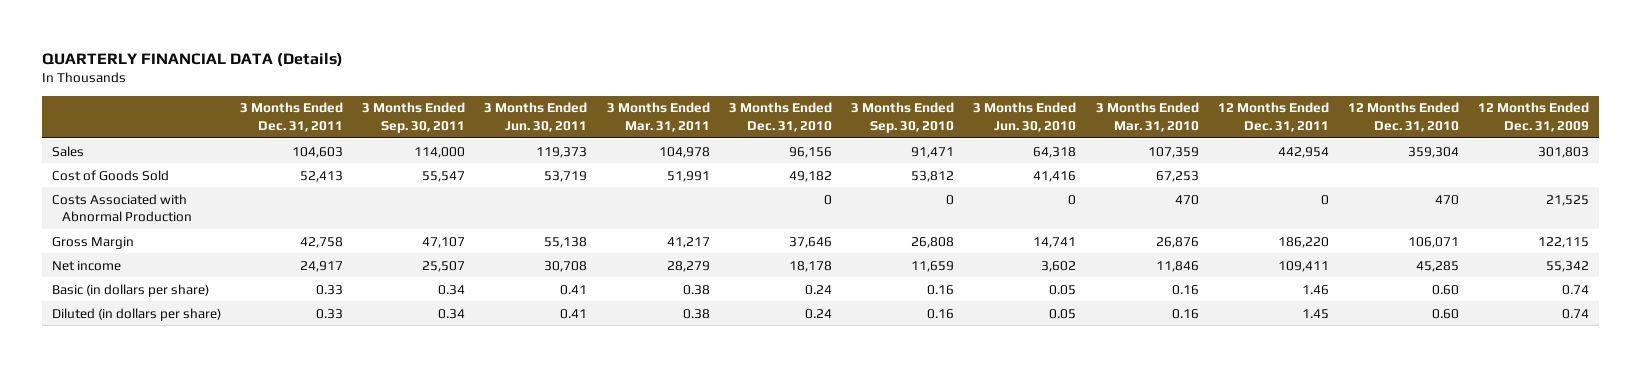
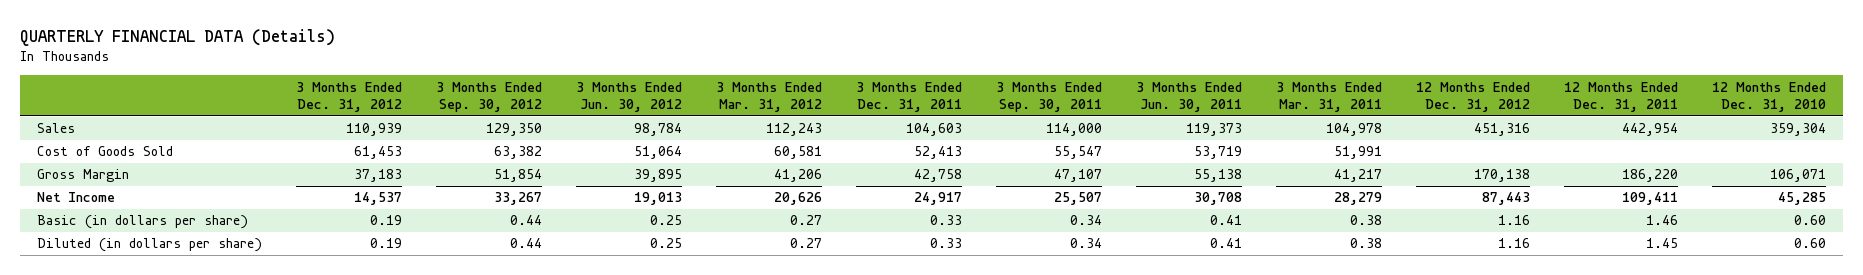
[728,102,832,133] 3 Months Ended Dec. 31, 2010 -> none
[851,102,955,134] 3 Months Ended Sep. 30, 2010 -> none
[973,102,1077,133] 3 Months Ended Jun. 30, 2010 -> none
[1095,102,1199,133] 3 Months Ended Mar. 31, 2010 -> none
[1478,102,1590,133] 12 Months Ended Dec. 31, 2009 -> none
none -> [296,81,403,113] 3 Months Ended Dec. 31, 2012
none -> [436,81,543,113] 3 Months Ended Sep. 30, 2012
none -> [576,81,683,113] 3 Months Ended Jun. 30, 2012
none -> [716,81,823,113] 3 Months Ended Mar. 31, 2012
none -> [1416,81,1531,113] 12 Months Ended Dec. 31, 2012
[51,193,192,223] Costs Associated with Abnormal Production -> none
[51,260,121,271] Net income -> [37,192,116,203] Net Income

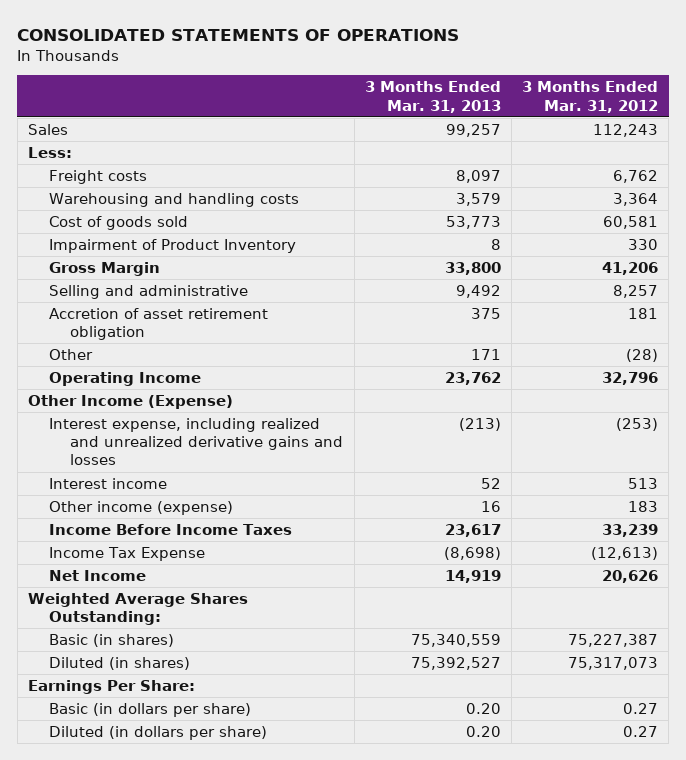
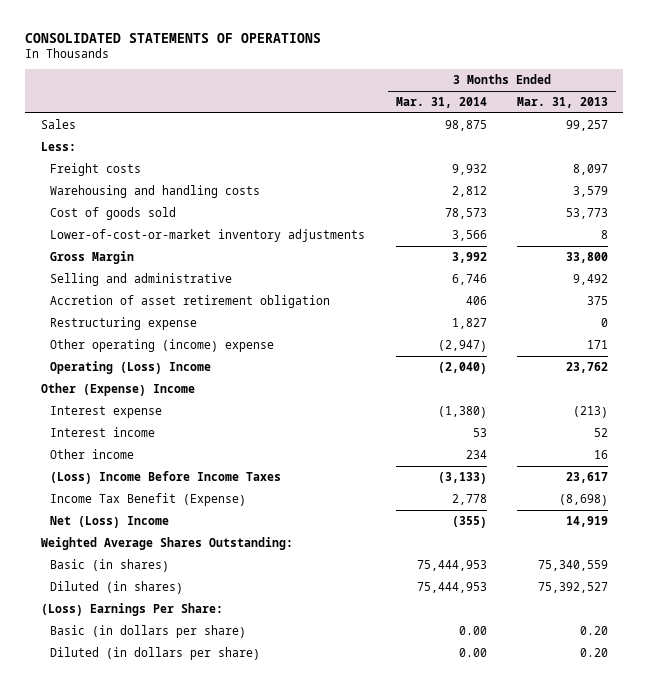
[522,81,659,113] 3 Months Ended Mar. 31, 2012 -> none
none -> [395,97,487,109] Mar. 31, 2014
[49,239,297,254] Impairment of Product Inventory -> none
none -> [50,228,366,242] Lower-of-cost-or-market inventory adjustments
none -> [50,316,198,330] Restructuring expense
[49,349,94,361] Other -> [50,338,275,352] Other operating (income) expense
[49,372,202,387] Operating Income -> [50,360,212,374] Operating (Loss) Income
[28,395,234,410] Other Income (Expense) -> [40,382,195,396] Other (Expense) Income
[49,418,344,466] Interest expense, including realized and unrealized derivative gains and losses -> [50,405,163,418] Interest expense
[49,501,234,516] Other income (expense) -> [50,448,135,459] Other income
[49,524,293,536] Income Before Income Taxes -> [50,470,282,484] (Loss) Income Before Income Taxes
[49,547,206,562] Income Tax Expense -> [50,492,247,506] Income Tax Benefit (Expense)
[49,570,147,582] Net Income -> [50,515,170,528] Net (Loss) Income
[28,680,196,695] Earnings Per Share: -> [40,602,223,616] (Loss) Earnings Per Share:

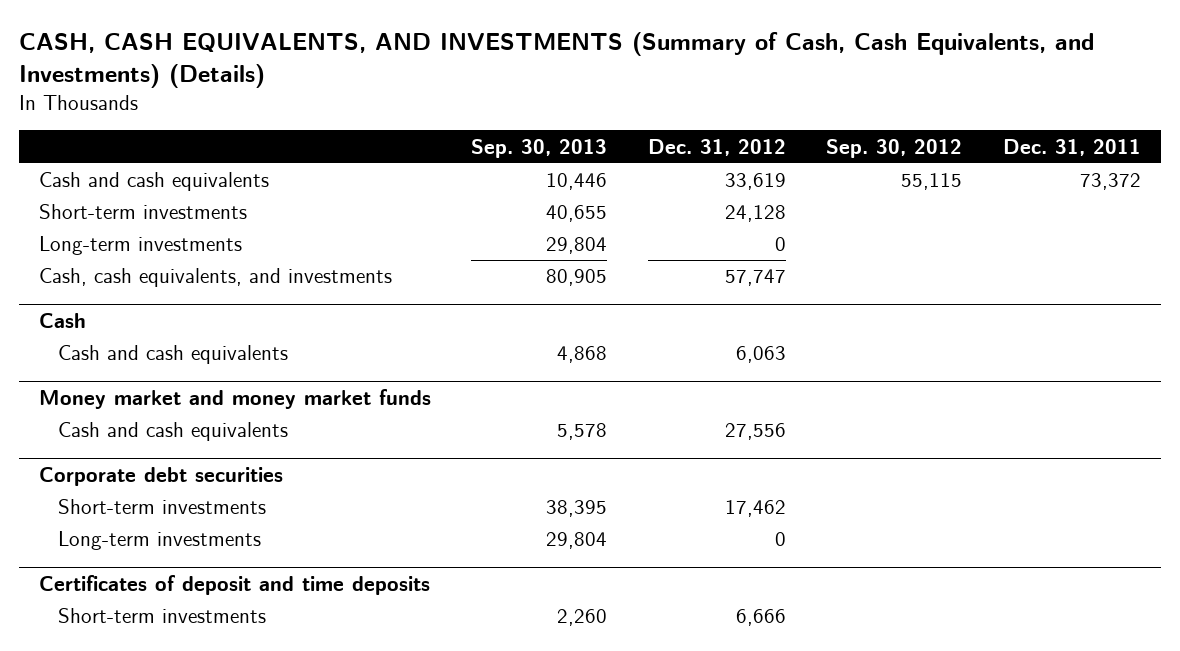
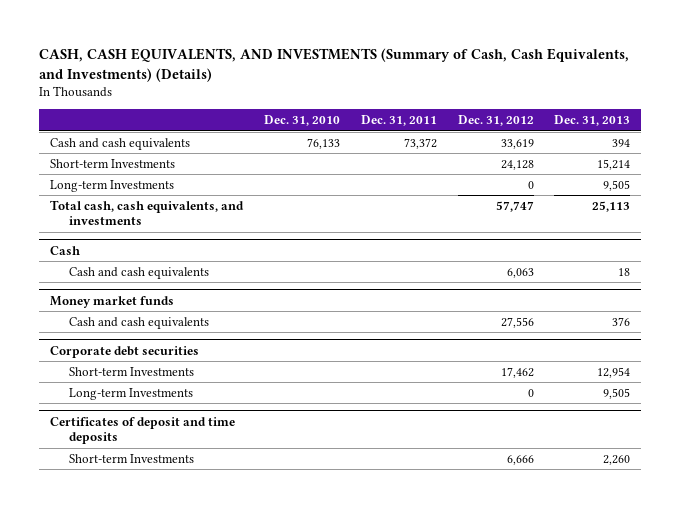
[471,138,608,158] Sep. 30, 2013 -> none
[826,138,963,158] Sep. 30, 2012 -> none
none -> [263,115,340,127] Dec. 31, 2010
none -> [554,115,631,127] Dec. 31, 2013
[38,204,247,220] Short-term investments -> [49,158,175,168] Short-term Investments
[38,236,242,256] Long-term investments -> [49,179,174,192] Long-term Investments
[38,268,392,288] Cash, cash equivalents, and investments -> [49,199,244,226] Total cash, cash equivalents, and investments
[38,389,431,410] Money market and money market funds -> [49,295,174,308] Money market funds
[57,499,266,515] Short-term investments -> [68,366,194,376] Short-term Investments
[57,531,261,551] Long-term investments -> [68,387,193,400] Long-term Investments
[57,608,266,624] Short-term investments -> [68,453,194,463] Short-term Investments

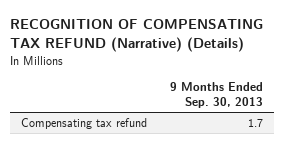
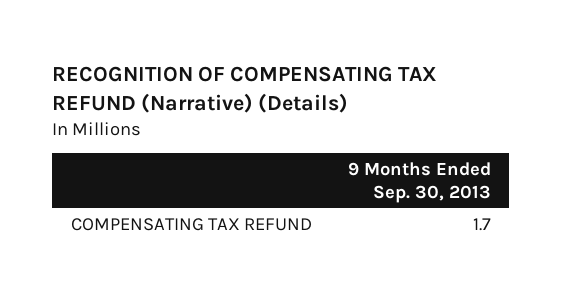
[21,118,148,130] Compensating tax refund -> [70,217,312,231] COMPENSATING TAX REFUND

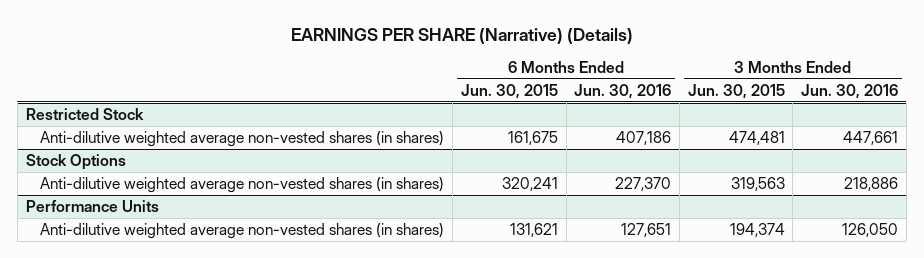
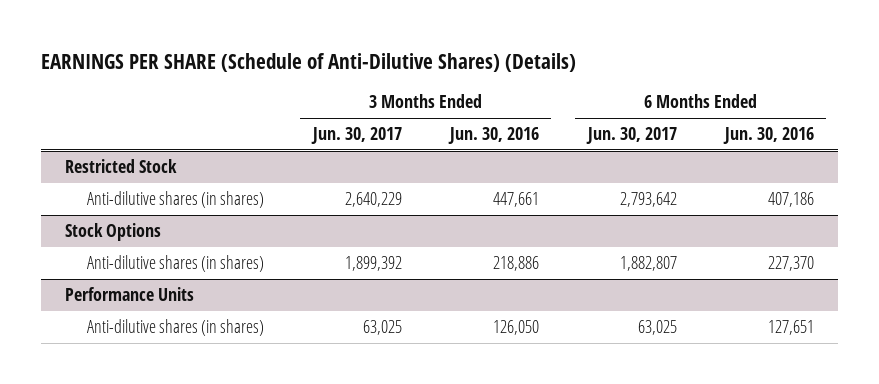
[290,28,633,45] EARNINGS PER SHARE (Narrative) (Details) -> [41,52,577,72] EARNINGS PER SHARE (Schedule of Anti-Dilutive Shares) (Details)
[460,83,558,99] Jun. 30, 2015 -> none
[687,83,785,99] Jun. 30, 2015 -> none
none -> [310,127,402,145] Jun. 30, 2017
none -> [585,127,677,145] Jun. 30, 2017
[40,130,445,147] Anti-dilutive weighted average non-vested shares (in shares) -> [87,191,265,209] Anti-dilutive shares (in shares)
[40,176,445,193] Anti-dilutive weighted average non-vested shares (in shares) -> [87,255,265,273] Anti-dilutive shares (in shares)
[40,222,445,239] Anti-dilutive weighted average non-vested shares (in shares) -> [87,319,265,337] Anti-dilutive shares (in shares)

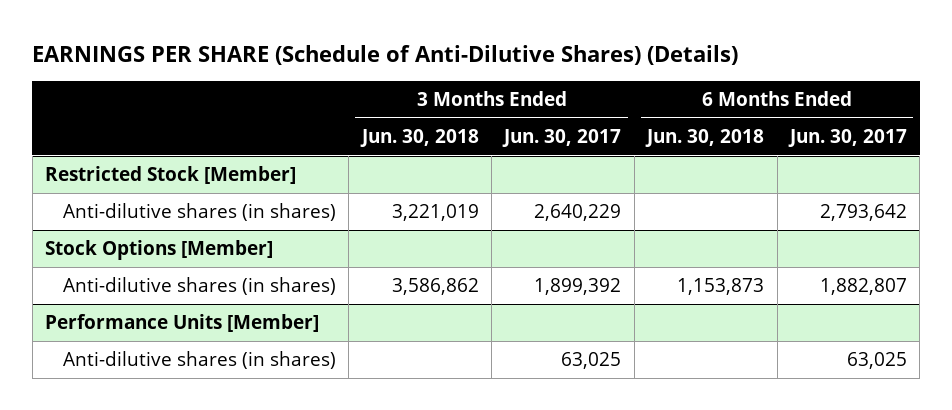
[448,127,540,145] Jun. 30, 2016 -> none
[723,127,815,145] Jun. 30, 2016 -> none
none -> [359,128,479,147] Jun. 30, 2018
none -> [645,128,765,147] Jun. 30, 2018
[65,159,178,174] Restricted Stock -> [44,166,296,185] Restricted Stock [Member]
[65,223,162,242] Stock Options -> [44,240,273,261] Stock Options [Member]
[65,287,195,302] Performance Units -> [44,314,319,333] Performance Units [Member]

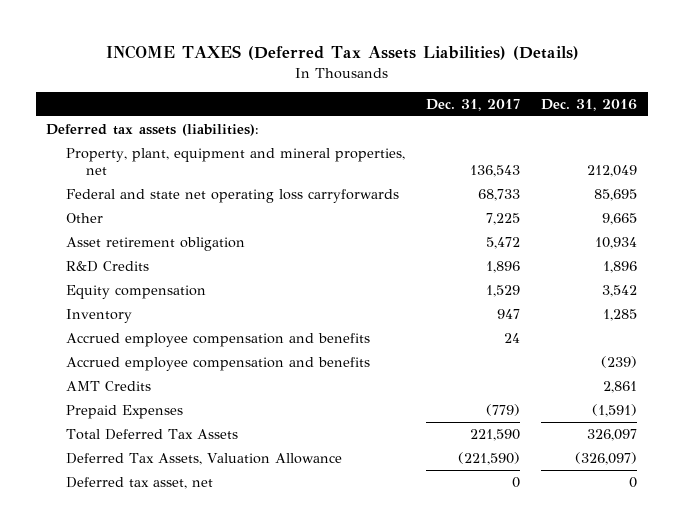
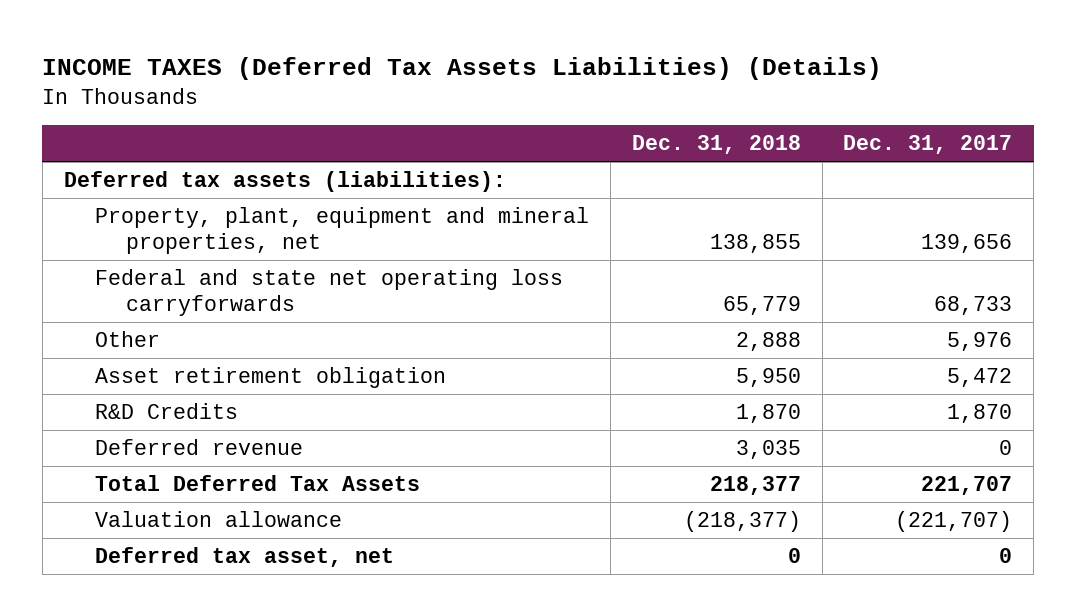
[541,98,638,111] Dec. 31, 2016 -> none
none -> [631,135,801,155] Dec. 31, 2018
[470,165,521,178] 136,543 -> [921,234,1013,254] 139,656
[486,212,521,225] 7,225 -> [947,331,1013,351] 5,976
[65,284,206,299] Equity compensation -> none
[65,308,132,323] Inventory -> none
[65,332,370,347] Accrued employee compensation and benefits -> none
[65,356,370,371] Accrued employee compensation and benefits -> none
[65,380,151,391] AMT Credits -> none
[65,404,183,419] Prepaid Expenses -> none
[486,260,521,273] 1,896 -> [947,403,1013,423] 1,870
none -> [94,438,303,455] Deferred revenue
[470,428,521,441] 221,590 -> [921,475,1013,495] 221,707
[65,452,342,465] Deferred Tax Assets, Valuation Allowance -> [94,510,342,527] Valuation allowance
[458,451,521,465] (221,590) -> [895,510,1013,532] (221,707)

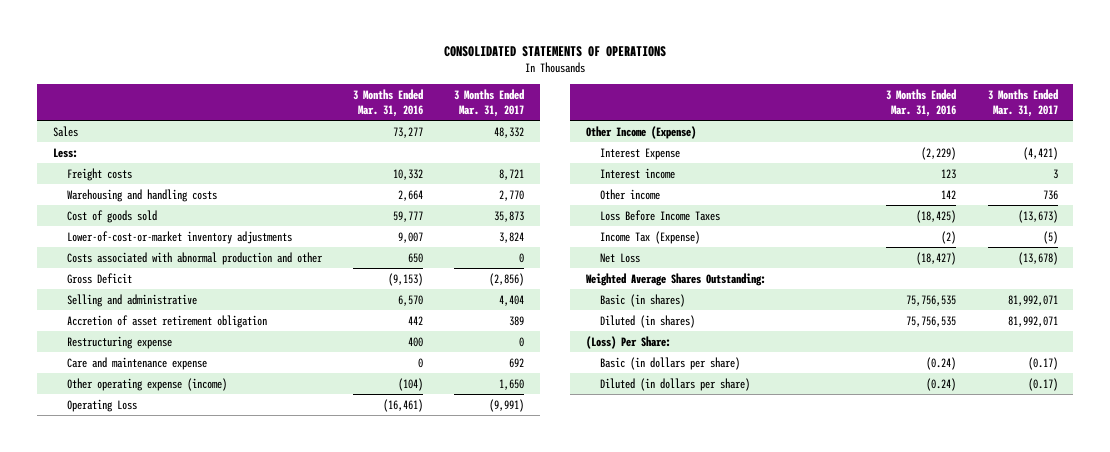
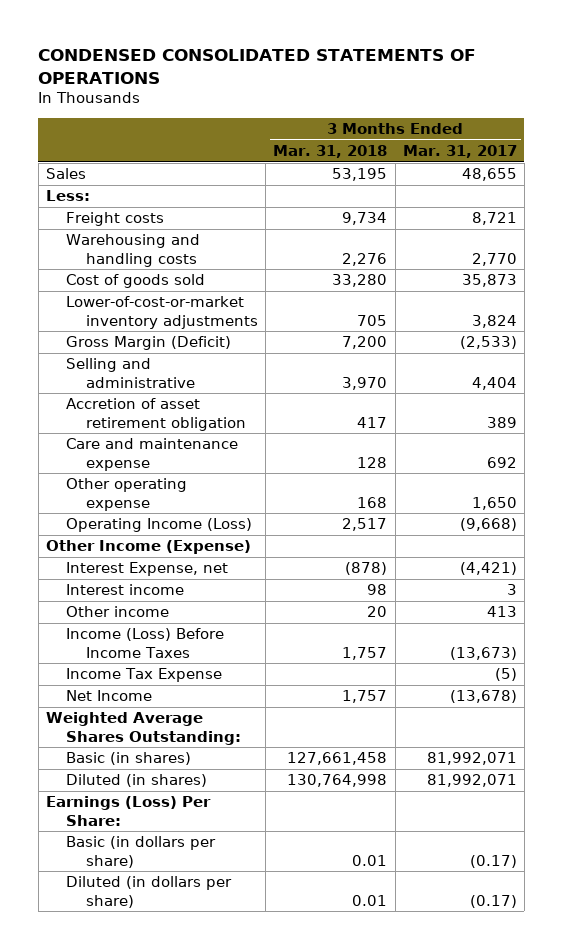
[444,45,667,57] CONSOLIDATED STATEMENTS OF OPERATIONS -> [38,48,477,84] CONDENSED CONSOLIDATED STATEMENTS OF OPERATIONS
[352,89,423,117] 3 Months Ended Mar. 31, 2016 -> none
none -> [273,145,388,159] Mar. 31, 2018
[494,126,525,138] 48,332 -> [461,168,517,182] 48,655
[66,251,323,265] Costs associated with abnormal production and other -> none
[66,272,132,284] Gross Deficit -> [65,336,231,351] Gross Margin (Deficit)
[489,272,525,286] (2,856) -> [459,336,517,350] (2,533)
[66,335,172,349] Restructuring expense -> none
[66,377,227,391] Other operating expense (income) -> [65,478,187,511] Other operating expense
[66,398,137,412] Operating Loss -> [65,518,252,533] Operating Income (Loss)
[489,398,525,412] (9,991) -> [459,518,517,532] (9,668)
[599,147,680,160] Interest Expense -> [65,562,228,577] Interest Expense, net
[1042,189,1058,200] 736 -> [486,606,517,618] 413
[599,209,720,221] Loss Before Income Taxes -> [65,628,224,658] Income (Loss) Before Income Taxes
[599,230,700,244] Income Tax (Expense) -> [65,668,222,683] Income Tax Expense
[599,252,640,263] Net Loss -> [65,690,152,702] Net Income
[585,335,671,349] (Loss) Per Share: -> [45,796,211,826] Earnings (Loss) Per Share:

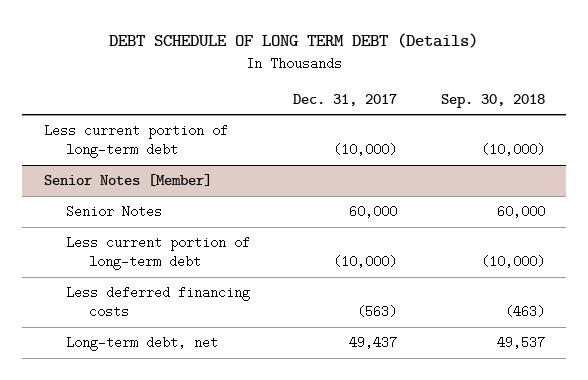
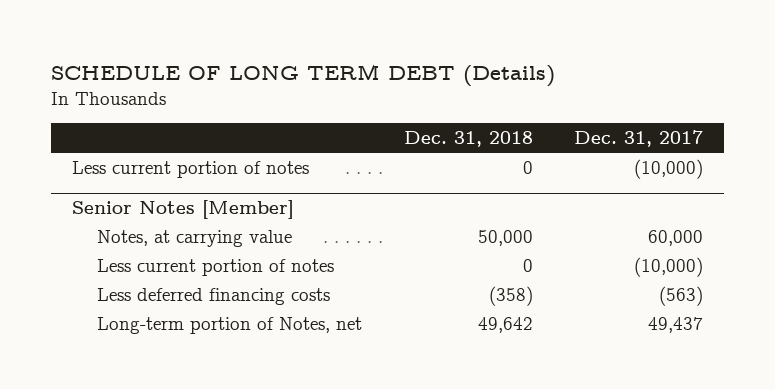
[109,33,479,49] DEBT SCHEDULE OF LONG TERM DEBT (Details) -> [51,63,556,87] SCHEDULE OF LONG TERM DEBT (Details)
[440,93,545,108] Sep. 30, 2018 -> none
none -> [403,130,533,147] Dec. 31, 2018
[43,124,228,159] Less current portion of long-term debt -> [72,160,310,178] Less current portion of notes
[66,205,163,219] Senior Notes -> [97,229,293,247] Notes, at carrying value
[66,236,251,271] Less current portion of long-term debt -> [97,258,335,276] Less current portion of notes
[66,336,219,352] Long-term debt, net -> [97,316,363,334] Long-term portion of Notes, net

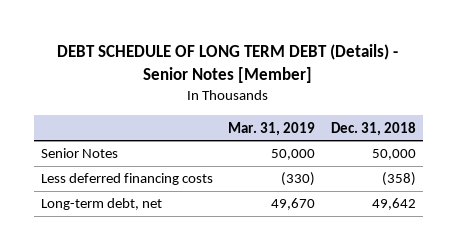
[51,63,556,87] SCHEDULE OF LONG TERM DEBT (Details) -> [57,43,399,84] DEBT SCHEDULE OF LONG TERM DEBT (Details) - Senior Notes [Member]
[573,129,703,147] Dec. 31, 2017 -> none
none -> [228,121,316,136] Mar. 31, 2019
[72,160,310,178] Less current portion of notes -> none
[72,200,295,220] Senior Notes [Member] -> none
[97,258,335,276] Less current portion of notes -> none
[97,229,293,247] Notes, at carrying value -> [41,148,119,159] Senior Notes
[97,316,363,334] Long-term portion of Notes, net -> [41,198,163,211] Long-term debt, net

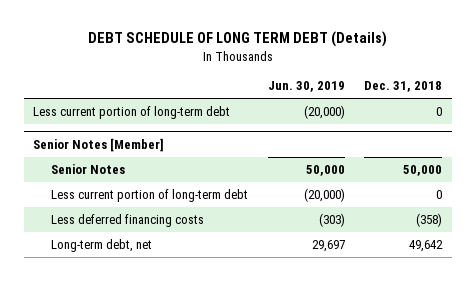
[57,43,399,84] DEBT SCHEDULE OF LONG TERM DEBT (Details) - Senior Notes [Member] -> [87,31,387,48] DEBT SCHEDULE OF LONG TERM DEBT (Details)
[228,121,316,136] Mar. 31, 2019 -> none
none -> [267,81,345,93] Jun. 30, 2019
none -> [33,105,231,119] Less current portion of long-term debt
none -> [33,137,165,152] Senior Notes [Member]
none -> [51,188,249,202] Less current portion of long-term debt

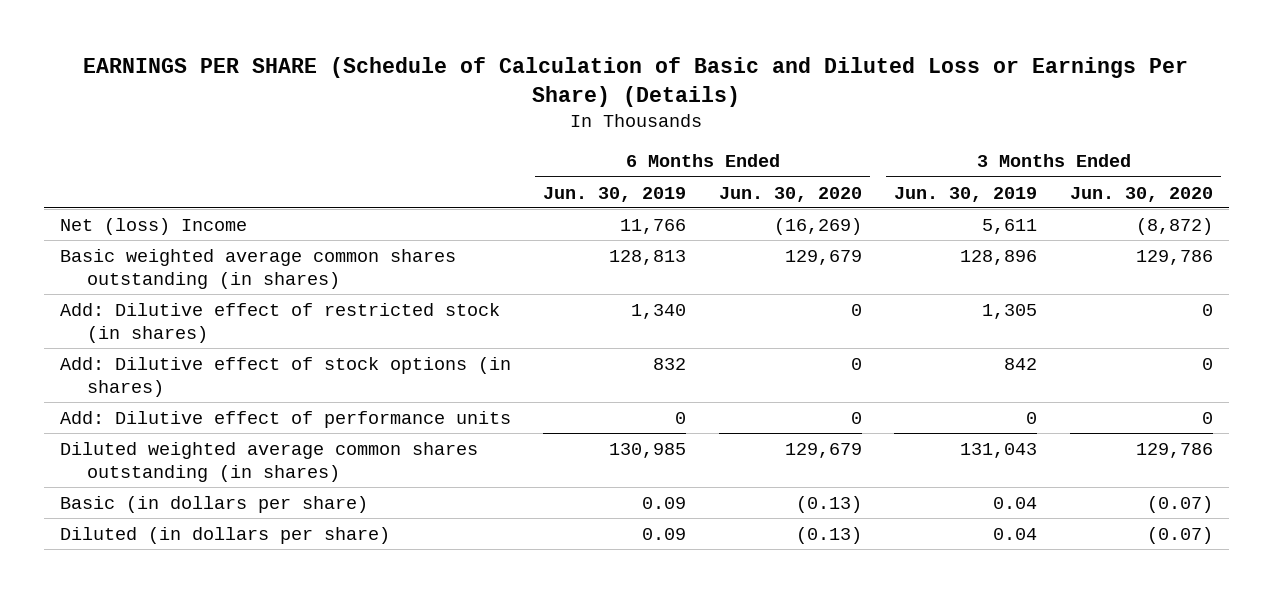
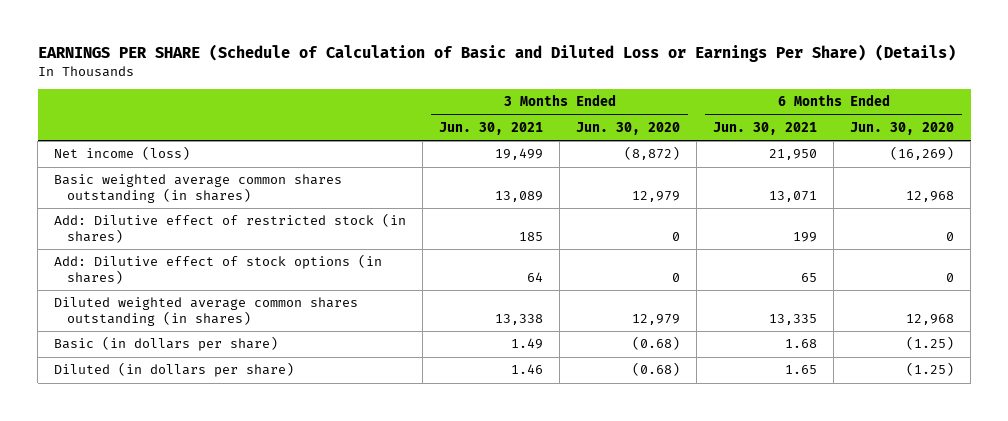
[543,186,687,202] Jun. 30, 2019 -> none
[894,186,1038,202] Jun. 30, 2019 -> none
none -> [439,121,544,135] Jun. 30, 2021
none -> [713,121,818,135] Jun. 30, 2021
[59,217,247,235] Net (loss) Income -> [54,146,191,161] Net income (loss)
[784,249,862,265] 129,679 -> [906,190,955,202] 12,968
[1135,249,1213,265] 129,786 -> [632,190,681,202] 12,979
[59,410,511,428] Add: Dilutive effect of performance units -> none
[784,442,862,458] 129,679 -> [906,313,955,325] 12,968
[1135,442,1213,458] 129,786 -> [632,313,681,325] 12,979
[795,495,862,513] (0.13) -> [906,336,955,351] (1.25)
[1146,495,1213,513] (0.07) -> [632,336,681,351] (0.68)
[795,526,862,544] (0.13) -> [906,362,955,377] (1.25)
[1146,526,1213,544] (0.07) -> [632,362,681,377] (0.68)

